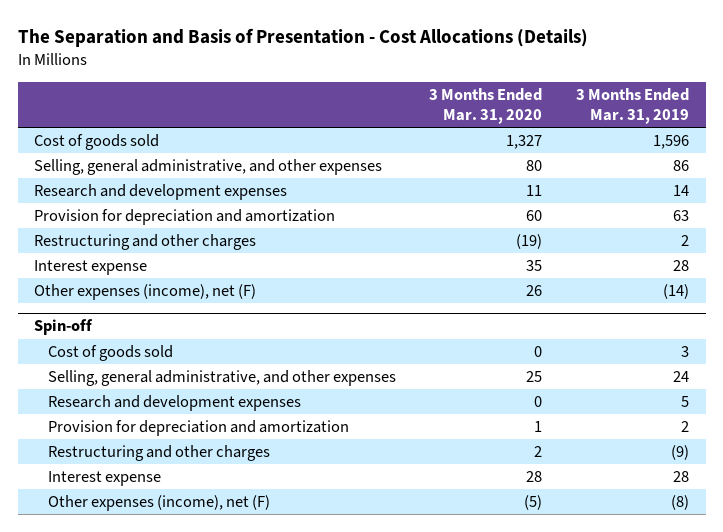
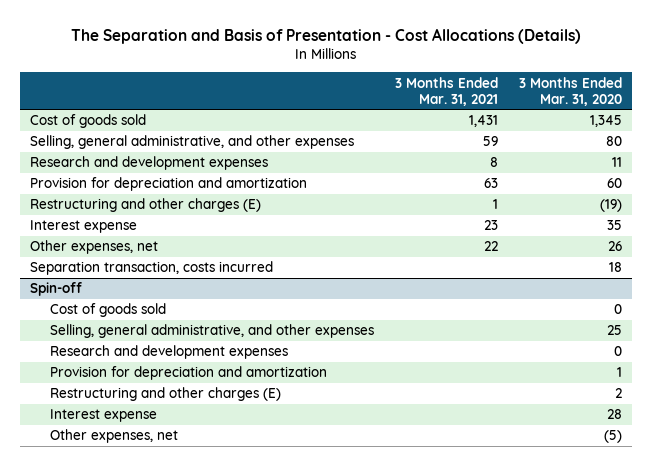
[575,87,689,124] 3 Months Ended Mar. 31, 2019 -> none
none -> [395,76,499,106] 3 Months Ended Mar. 31, 2021
[506,135,543,150] 1,327 -> [589,115,622,128] 1,345
[34,234,257,251] Restructuring and other charges -> [29,198,261,213] Restructuring and other charges (E)
[34,284,257,301] Other expenses (income), net (F) -> [29,240,158,255] Other expenses, net
none -> [29,261,273,276] Separation transaction, costs incurred
[47,445,270,462] Restructuring and other charges -> [50,387,282,402] Restructuring and other charges (E)
[47,495,270,512] Other expenses (income), net (F) -> [50,429,179,444] Other expenses, net

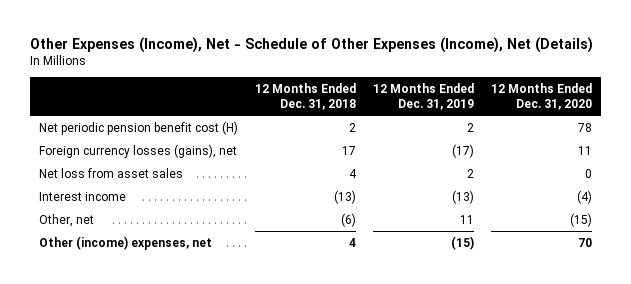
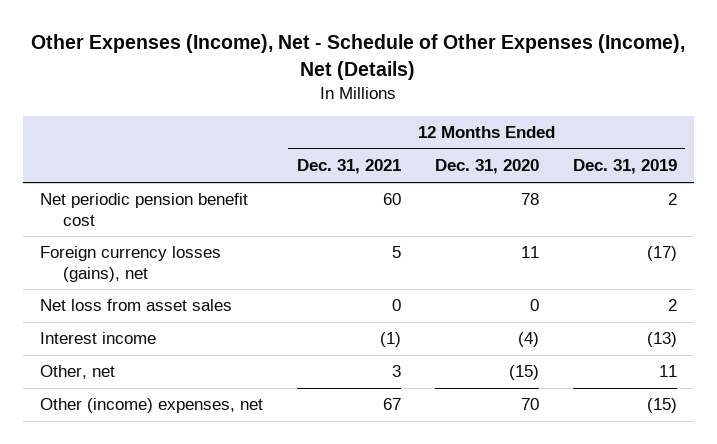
[255,83,357,110] 12 Months Ended Dec. 31, 2018 -> none
none -> [296,159,401,175] Dec. 31, 2021
[39,120,239,135] Net periodic pension benefit cost (H) -> [39,193,248,226] Net periodic pension benefit cost

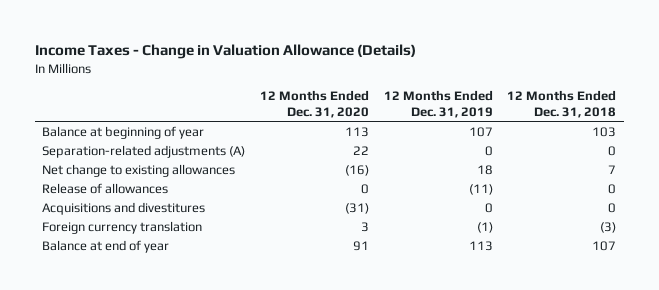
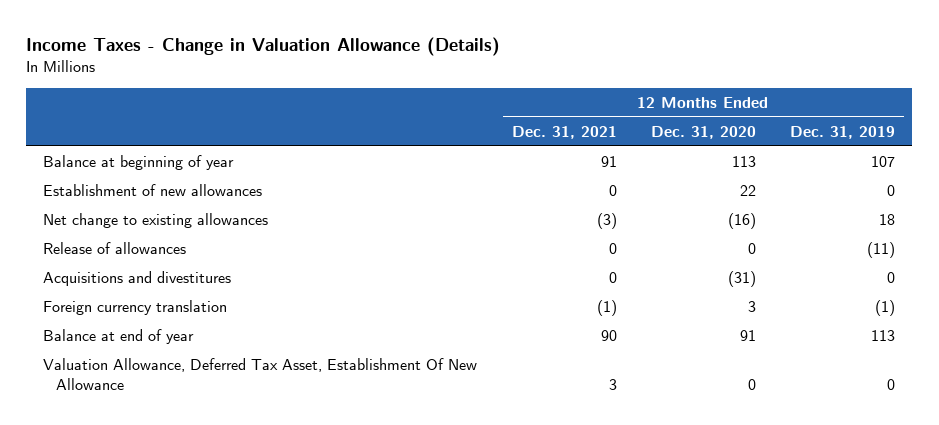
[507,89,617,118] 12 Months Ended Dec. 31, 2018 -> none
none -> [511,125,617,139] Dec. 31, 2021
[42,144,246,158] Separation-related adjustments (A) -> [43,183,263,196] Establishment of new allowances
none -> [43,357,478,391] Valuation Allowance, Deferred Tax Asset, Establishment Of New Allowance

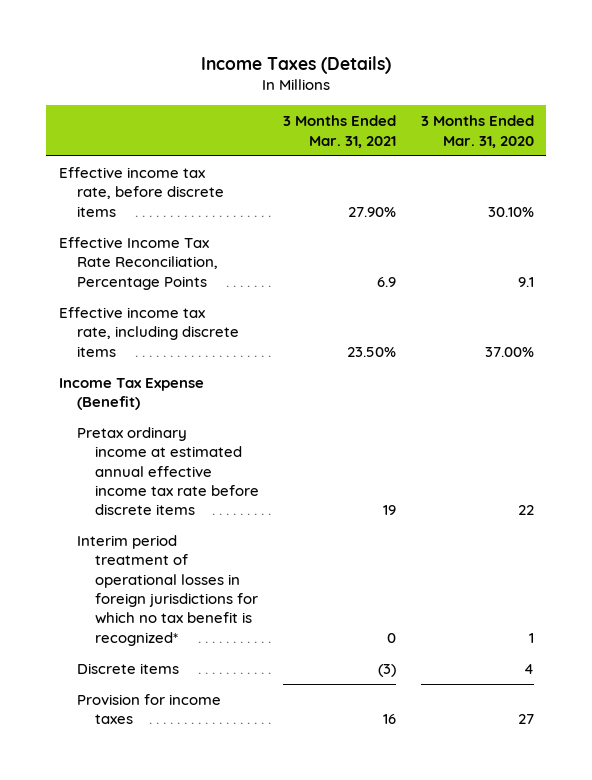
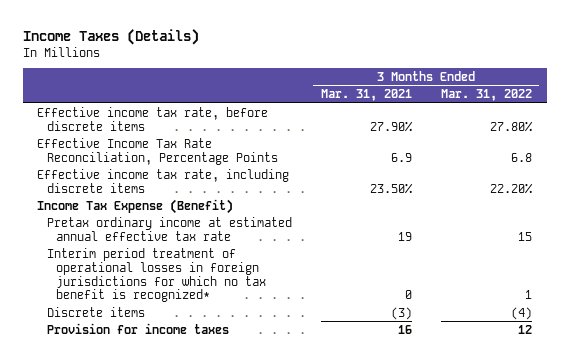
[420,115,534,148] 3 Months Ended Mar. 31, 2020 -> none
none -> [441,89,533,102] Mar. 31, 2022
[76,426,260,516] Pretax ordinary income at estimated annual effective income tax rate before discrete items -> [46,216,292,241] Pretax ordinary income at estimated annual effective tax rate

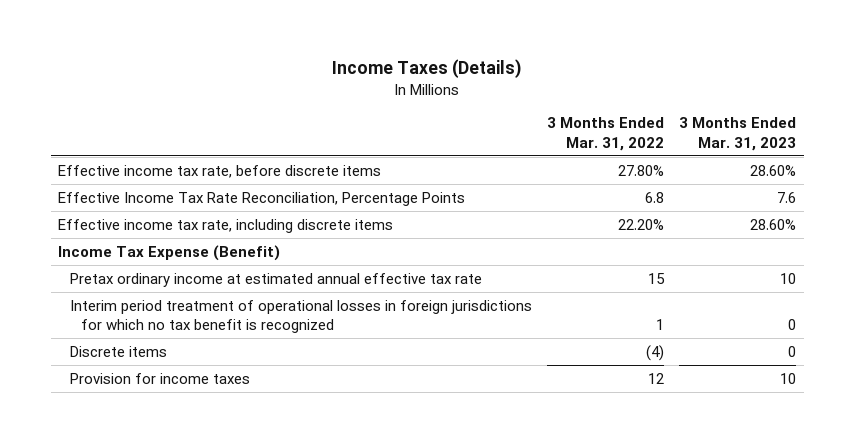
[320,89,412,102] Mar. 31, 2021 -> none
none -> [679,117,797,151] 3 Months Ended Mar. 31, 2023
[46,247,266,303] Interim period treatment of operational losses in foreign jurisdictions for which no tax benefit is recognized* -> [69,299,532,334] Interim period treatment of operational losses in foreign jurisdictions for which no tax benefit is recognized

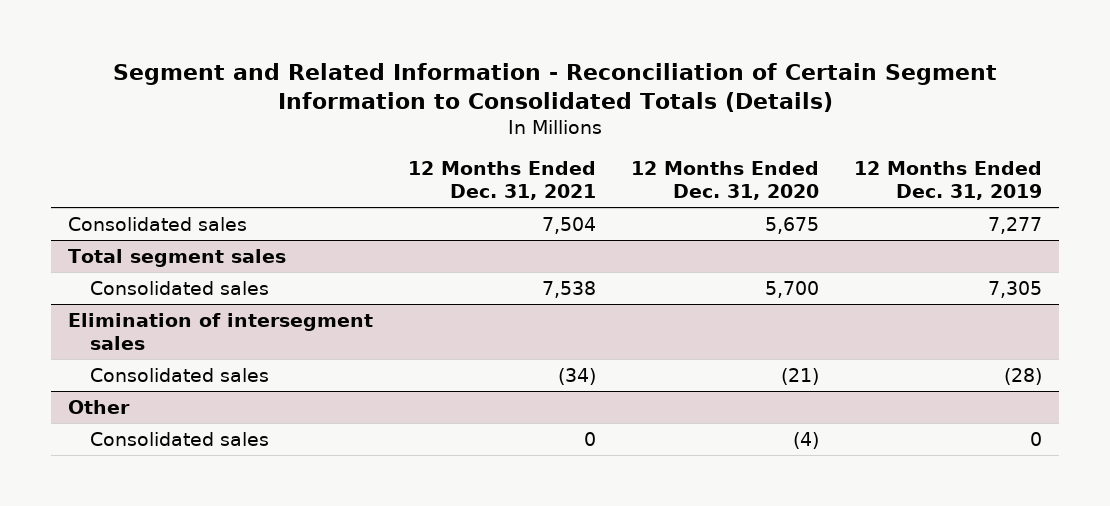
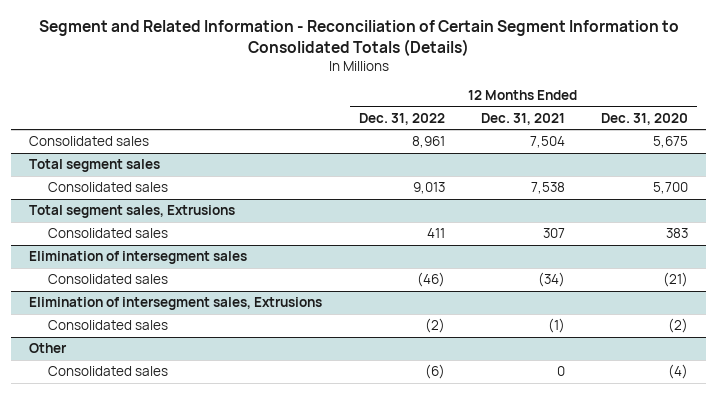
[853,161,1042,201] 12 Months Ended Dec. 31, 2019 -> none
none -> [358,112,445,125] Dec. 31, 2022
none -> [29,205,236,219] Total segment sales, Extrusions
none -> [47,228,168,239] Consolidated sales
none -> [29,297,323,311] Elimination of intersegment sales, Extrusions
none -> [47,320,168,331] Consolidated sales

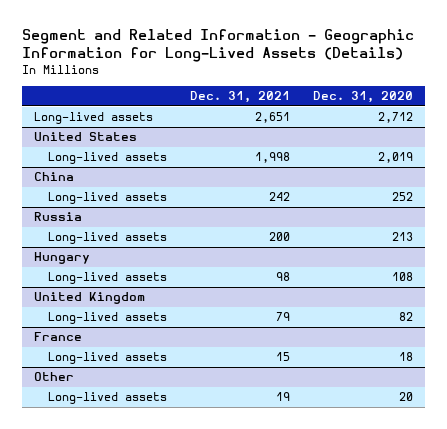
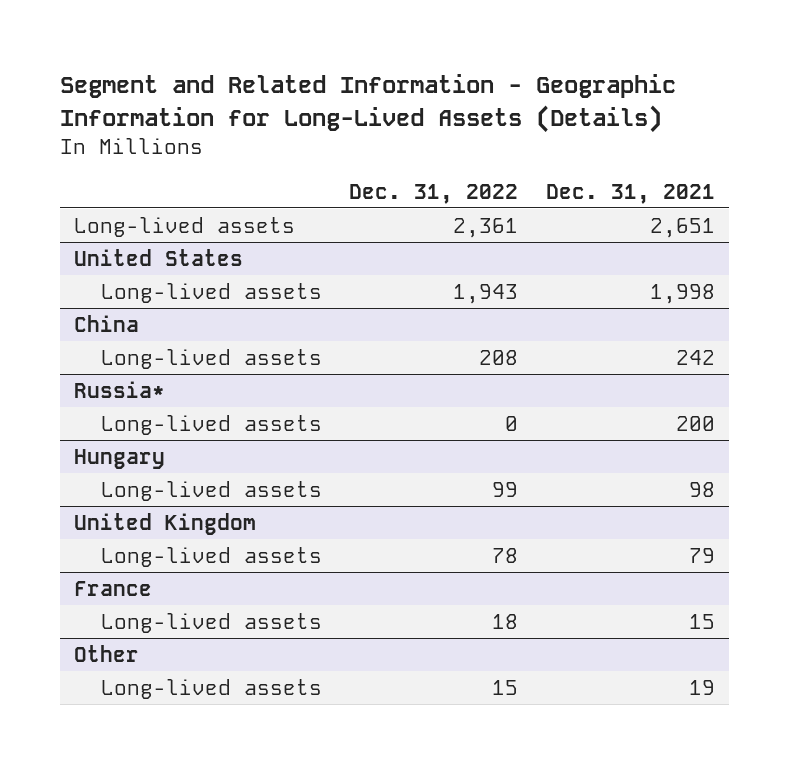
[313,91,414,104] Dec. 31, 2020 -> none
none -> [349,183,519,204] Dec. 31, 2022
[33,212,82,222] Russia -> [74,380,166,398] Russia*

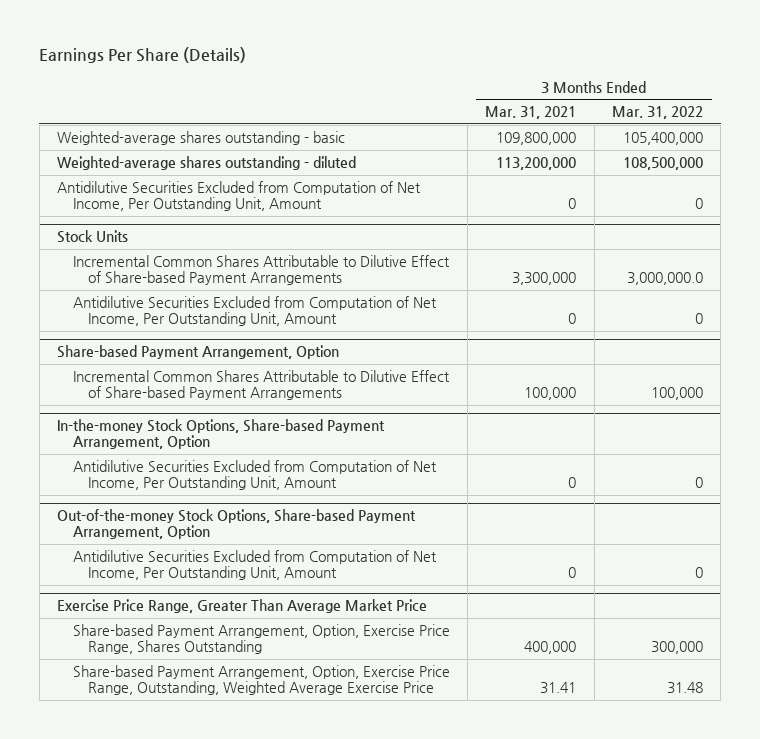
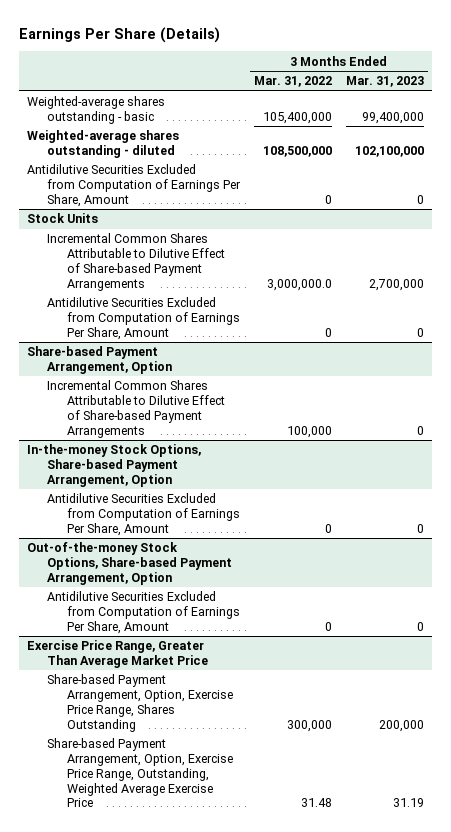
[485,106,577,120] Mar. 31, 2021 -> none
none -> [346,76,425,88] Mar. 31, 2023
[56,181,421,212] Antidilutive Securities Excluded from Computation of Net Income, Per Outstanding Unit, Amount -> [26,164,241,207] Antidilutive Securities Excluded from Computation of Earnings Per Share, Amount
[72,296,437,327] Antidilutive Securities Excluded from Computation of Net Income, Per Outstanding Unit, Amount -> [46,297,240,340] Antidilutive Securities Excluded from Computation of Earnings Per Share, Amount
[72,460,437,491] Antidilutive Securities Excluded from Computation of Net Income, Per Outstanding Unit, Amount -> [46,493,240,536] Antidilutive Securities Excluded from Computation of Earnings Per Share, Amount
[72,550,437,581] Antidilutive Securities Excluded from Computation of Net Income, Per Outstanding Unit, Amount -> [46,591,240,634] Antidilutive Securities Excluded from Computation of Earnings Per Share, Amount

